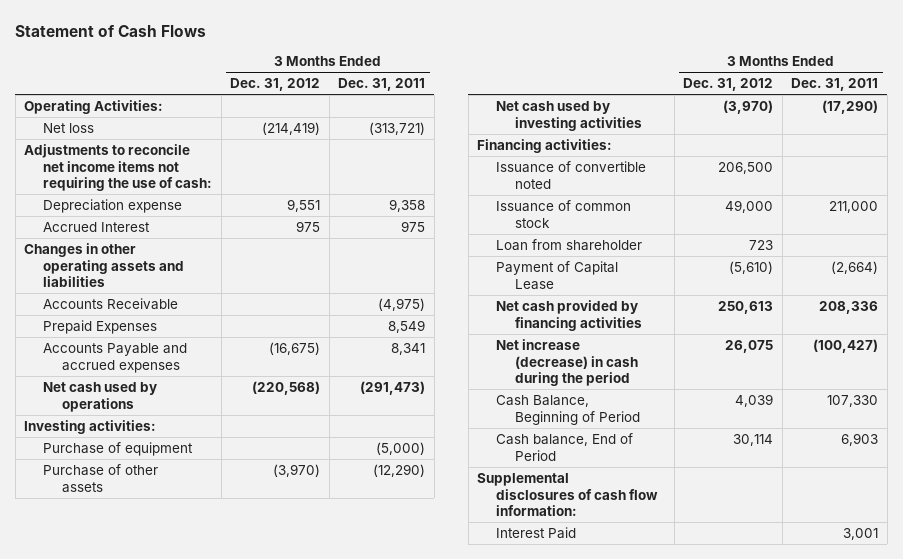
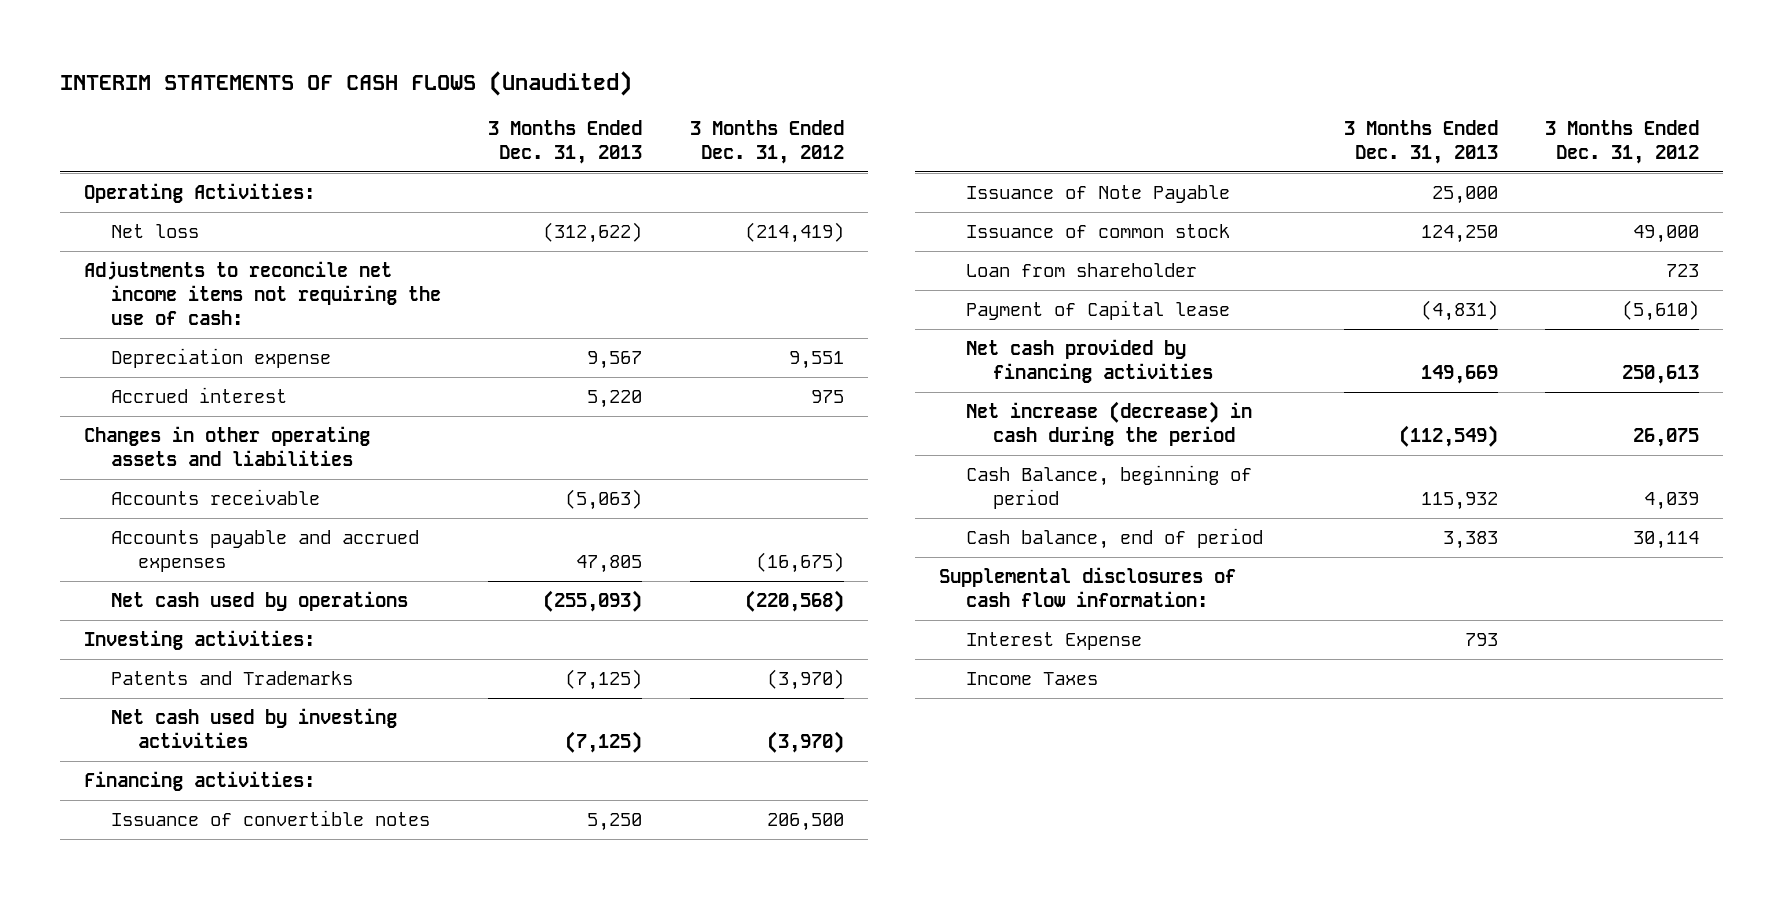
[15,24,207,37] Statement of Cash Flows -> [59,70,632,96] INTERIM STATEMENTS OF CASH FLOWS (Unaudited)
[338,78,426,92] Dec. 31, 2011 -> none
none -> [488,119,643,164] 3 Months Ended Dec. 31, 2013
[43,221,151,232] Accrued Interest -> [110,387,287,404] Accrued interest
[43,319,158,334] Prepaid Expenses -> none
[43,297,179,310] Accounts Receivable -> [110,489,320,506] Accounts receivable
[43,342,188,373] Accounts Payable and accrued expenses -> [110,530,419,573] Accounts payable and accrued expenses
[43,441,194,456] Purchase of equipment -> none
[43,463,159,493] Purchase of other assets -> [110,671,353,686] Patents and Trademarks
[496,160,647,189] Issuance of convertible noted -> [110,810,430,827] Issuance of convertible notes
none -> [966,185,1231,204] Issuance of Note Payable
[496,260,619,290] Payment of Capital Lease -> [966,300,1231,321] Payment of Capital lease
[496,394,641,425] Cash Balance, Beginning of Period -> [966,465,1253,510] Cash Balance, beginning of period
[496,432,634,461] Cash balance, End of Period -> [966,528,1264,550] Cash balance, end of period
[496,526,577,539] Interest Paid -> [966,632,1143,651] Interest Expense
none -> [966,672,1099,686] Income Taxes

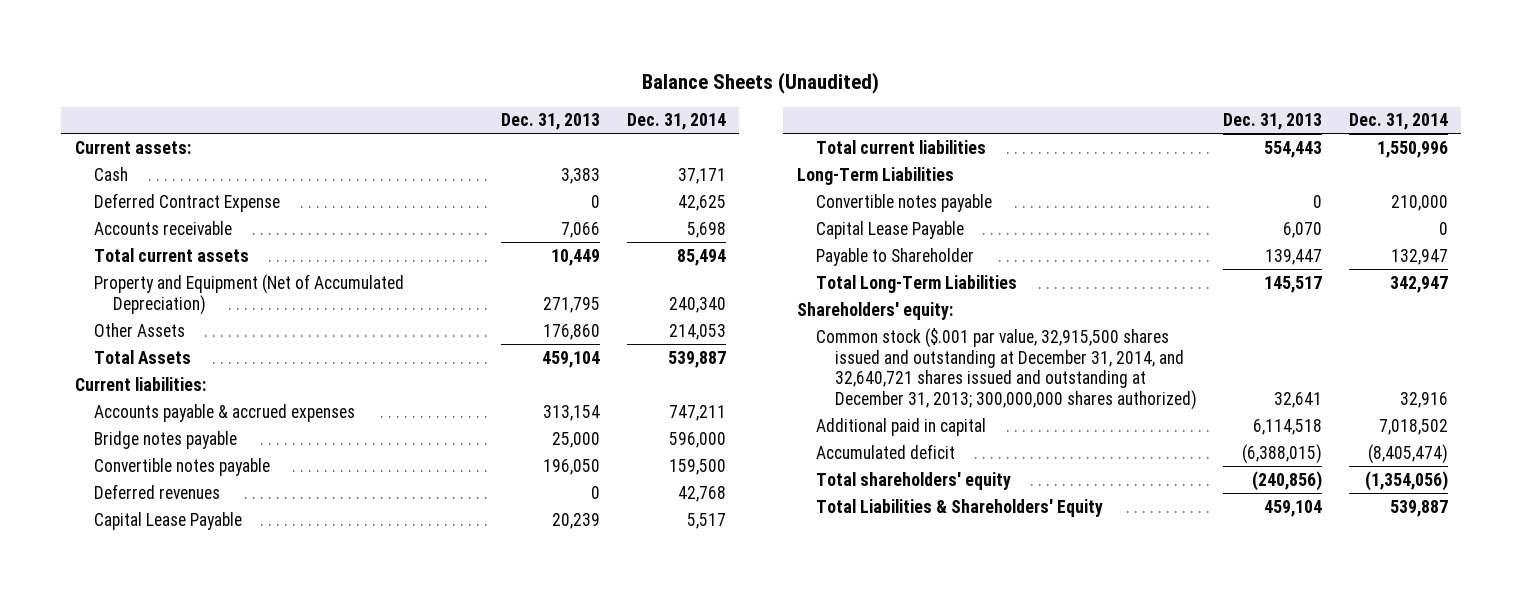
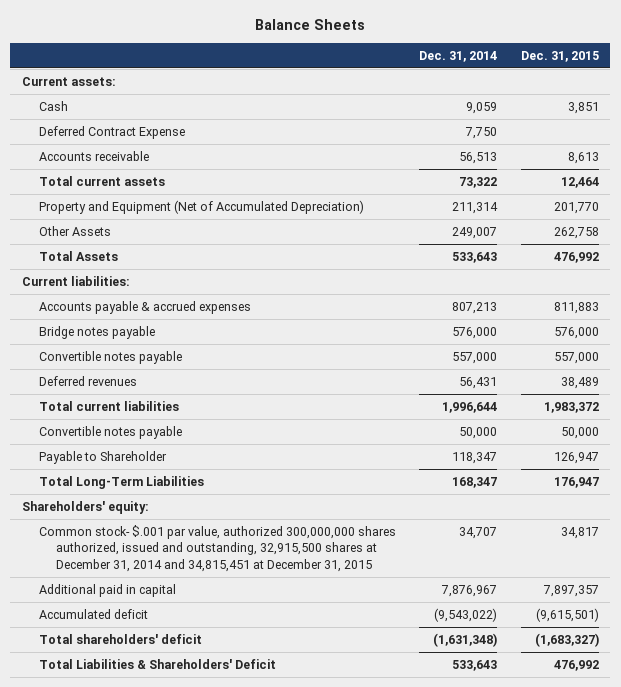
[642,71,880,94] Balance Sheets (Unaudited) -> [255,19,366,31] Balance Sheets
[501,113,601,131] Dec. 31, 2013 -> none
none -> [520,50,599,62] Dec. 31, 2015
[677,167,726,184] 37,171 -> [466,102,498,115] 9,059
[677,194,726,211] 42,625 -> [465,127,498,140] 7,750
[686,221,726,238] 5,698 -> [459,152,498,165] 56,513
[676,248,726,266] 85,494 -> [459,177,498,189] 73,322
[668,296,726,313] 240,340 -> [452,202,499,215] 211,314
[668,323,726,340] 214,053 -> [452,227,498,240] 249,007
[667,350,726,368] 539,887 -> [452,252,498,264] 533,643
[93,511,242,530] Capital Lease Payable -> none
[796,166,954,185] Long-Term Liabilities -> none
[815,220,964,239] Capital Lease Payable -> none
[668,404,726,421] 747,211 -> [452,302,498,315] 807,213
[668,431,726,448] 596,000 -> [452,327,498,340] 576,000
[668,458,726,475] 159,500 -> [452,352,498,365] 557,000
[677,485,726,502] 42,768 -> [459,377,498,390] 56,431
[1376,140,1448,158] 1,550,996 -> [442,402,498,414] 1,996,644
[1390,194,1448,211] 210,000 -> [459,427,498,440] 50,000
[1390,248,1448,265] 132,947 -> [452,452,498,465] 118,347
[1389,275,1448,293] 342,947 -> [452,477,498,489] 168,347
[815,327,1197,411] Common stock ($.001 par value, 32,915,500 shares issued and outstanding at December 31, 2014, and 32,640,721 shares issued and outstanding at December 31, 2013; 300,000,000 shares authorized) -> [39,525,397,572] Common stock- $.001 par value, authorized 300,000,000 shares authorized, issued and outstanding, 32,915,500 shares at December 31, 2014 and 34,815,451 at December 31, 2015
[1399,392,1448,409] 32,916 -> [459,527,498,540] 34,707
[1378,418,1448,435] 7,018,502 -> [441,585,498,598] 7,876,967
[1367,443,1448,464] (8,405,474) -> [434,608,498,623] (9,543,022)
[815,471,1011,490] Total shareholders' equity -> [39,634,203,645] Total shareholders' deficit
[1364,470,1448,491] (1,354,056) -> [433,633,498,648] (1,631,348)
[815,498,1103,517] Total Liabilities & Shareholders' Equity -> [39,659,277,670] Total Liabilities & Shareholders' Deficit
[1389,499,1448,517] 539,887 -> [452,660,498,672] 533,643

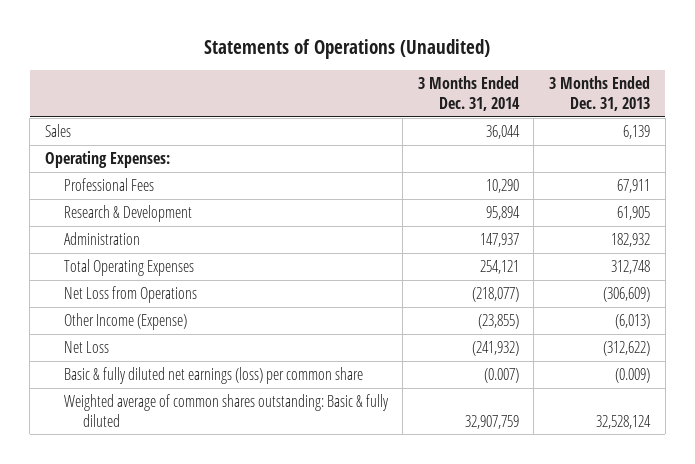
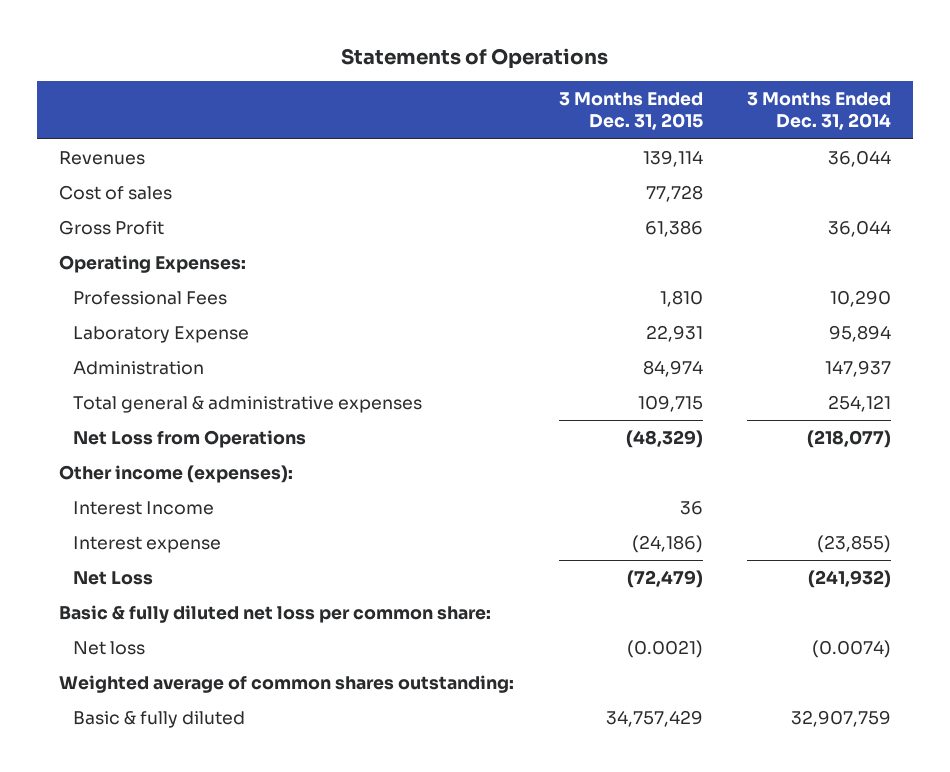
[204,39,491,60] Statements of Operations (Unaudited) -> [341,47,609,69] Statements of Operations
[549,76,651,111] 3 Months Ended Dec. 31, 2013 -> none
none -> [558,92,703,131] 3 Months Ended Dec. 31, 2015
[44,124,71,138] Sales -> [59,150,146,165] Revenues
none -> [59,184,173,200] Cost of sales
none -> [59,219,165,235] Gross Profit
[63,205,192,223] Research & Development -> [72,325,249,343] Laboratory Expense
[63,259,194,277] Total Operating Expenses -> [72,395,422,413] Total general & administrative expenses
none -> [59,464,294,483] Other income (expenses):
none -> [72,500,214,515] Interest Income
[63,313,187,331] Other Income (Expense) -> [72,535,221,553] Interest expense
none -> [59,604,492,623] Basic & fully diluted net loss per common share:
[63,367,363,385] Basic & fully diluted net earnings (loss) per common share -> [72,640,145,655] Net loss
[483,368,519,384] (0.007) -> [811,639,891,658] (0.0074)
none -> [59,674,515,693] Weighted average of common shares outstanding:
[63,394,389,427] Weighted average of common shares outstanding: Basic & fully diluted -> [72,710,245,728] Basic & fully diluted

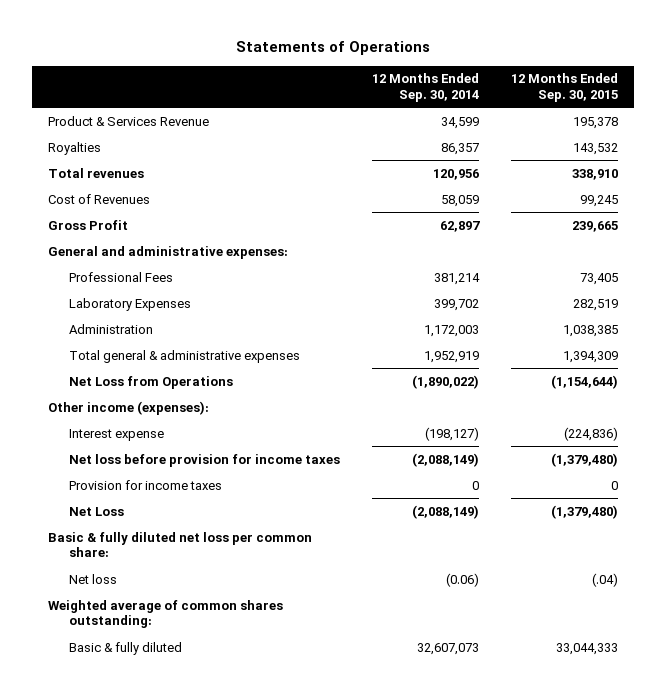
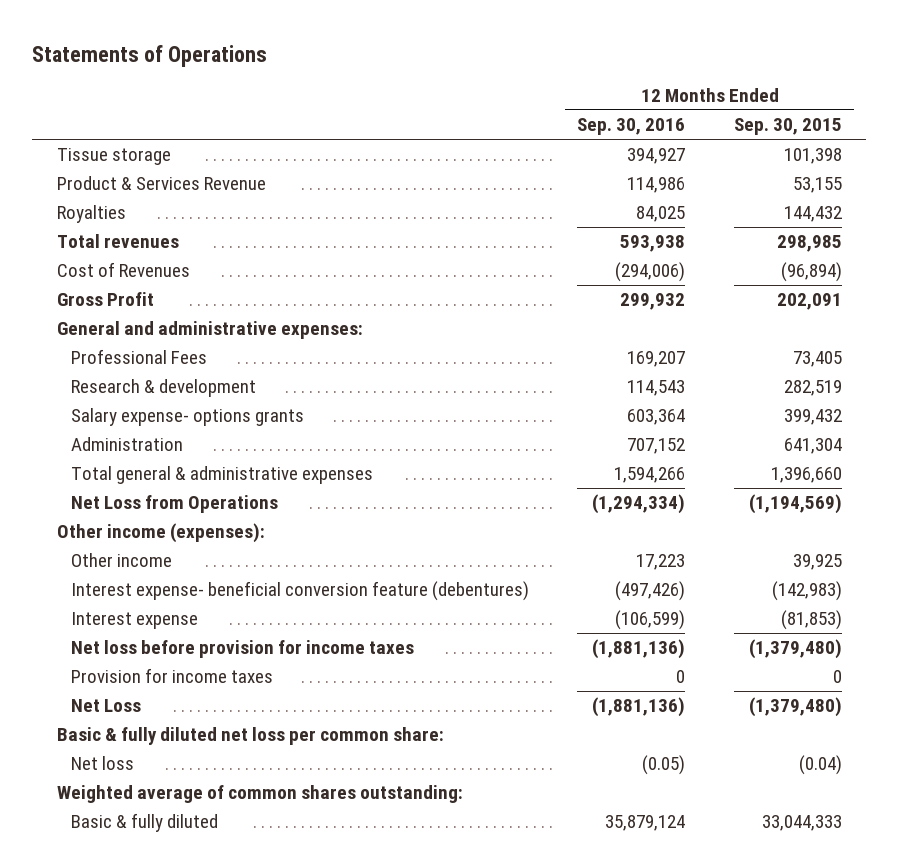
[371,73,479,102] 12 Months Ended Sep. 30, 2014 -> none
none -> [577,118,686,136] Sep. 30, 2016
none -> [56,148,171,166] Tissue storage
[572,116,618,129] 195,378 -> [792,177,842,194] 53,155
[572,142,618,155] 143,532 -> [783,206,842,223] 144,432
[571,168,618,180] 338,910 -> [776,235,842,253] 298,985
[579,194,618,207] 99,245 -> [780,262,842,283] (96,894)
[571,220,618,232] 239,665 -> [776,293,842,311] 202,091
[68,297,191,311] Laboratory Expenses -> [70,379,256,398] Research & development
none -> [70,408,304,427] Salary expense- options grants
[562,324,618,337] 1,038,385 -> [783,438,842,455] 641,304
[562,350,618,363] 1,394,309 -> [770,467,842,484] 1,396,660
[550,374,618,389] (1,154,644) -> [748,494,842,515] (1,194,569)
none -> [70,553,172,568] Other income
none -> [70,581,529,602] Interest expense- beneficial conversion feature (debentures)
[563,426,618,441] (224,836) -> [780,610,842,631] (81,853)
[591,572,618,587] (.04) -> [798,755,842,776] (0.04)

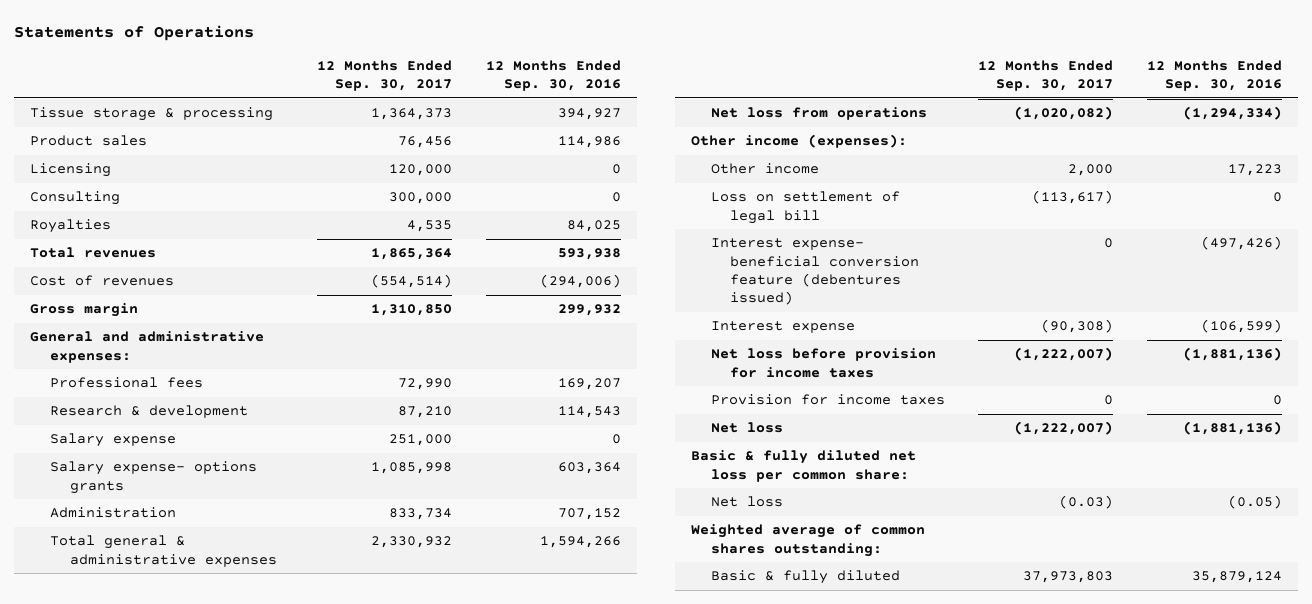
[733,118,842,136] Sep. 30, 2015 -> none
none -> [317,59,453,92] 12 Months Ended Sep. 30, 2017
[56,148,171,166] Tissue storage -> [30,107,274,122] Tissue storage & processing
[56,176,266,191] Product & Services Revenue -> [30,135,148,147] Product sales
none -> [30,163,112,178] Licensing
none -> [30,191,121,206] Consulting
[56,262,190,278] Cost of Revenues -> [30,275,175,287] Cost of revenues
[56,292,154,307] Gross Profit -> [30,303,139,318] Gross margin
[70,349,207,365] Professional Fees -> [50,377,204,389] Professional fees
none -> [50,433,177,448] Salary expense
[70,495,278,514] Net Loss from Operations -> [710,107,927,121] Net loss from operations
none -> [710,191,900,224] Loss on settlement of legal bill
[70,581,529,602] Interest expense- beneficial conversion feature (debentures) -> [710,238,920,306] Interest expense- beneficial conversion feature (debentures issued)
[70,699,141,713] Net Loss -> [710,422,783,434] Net loss

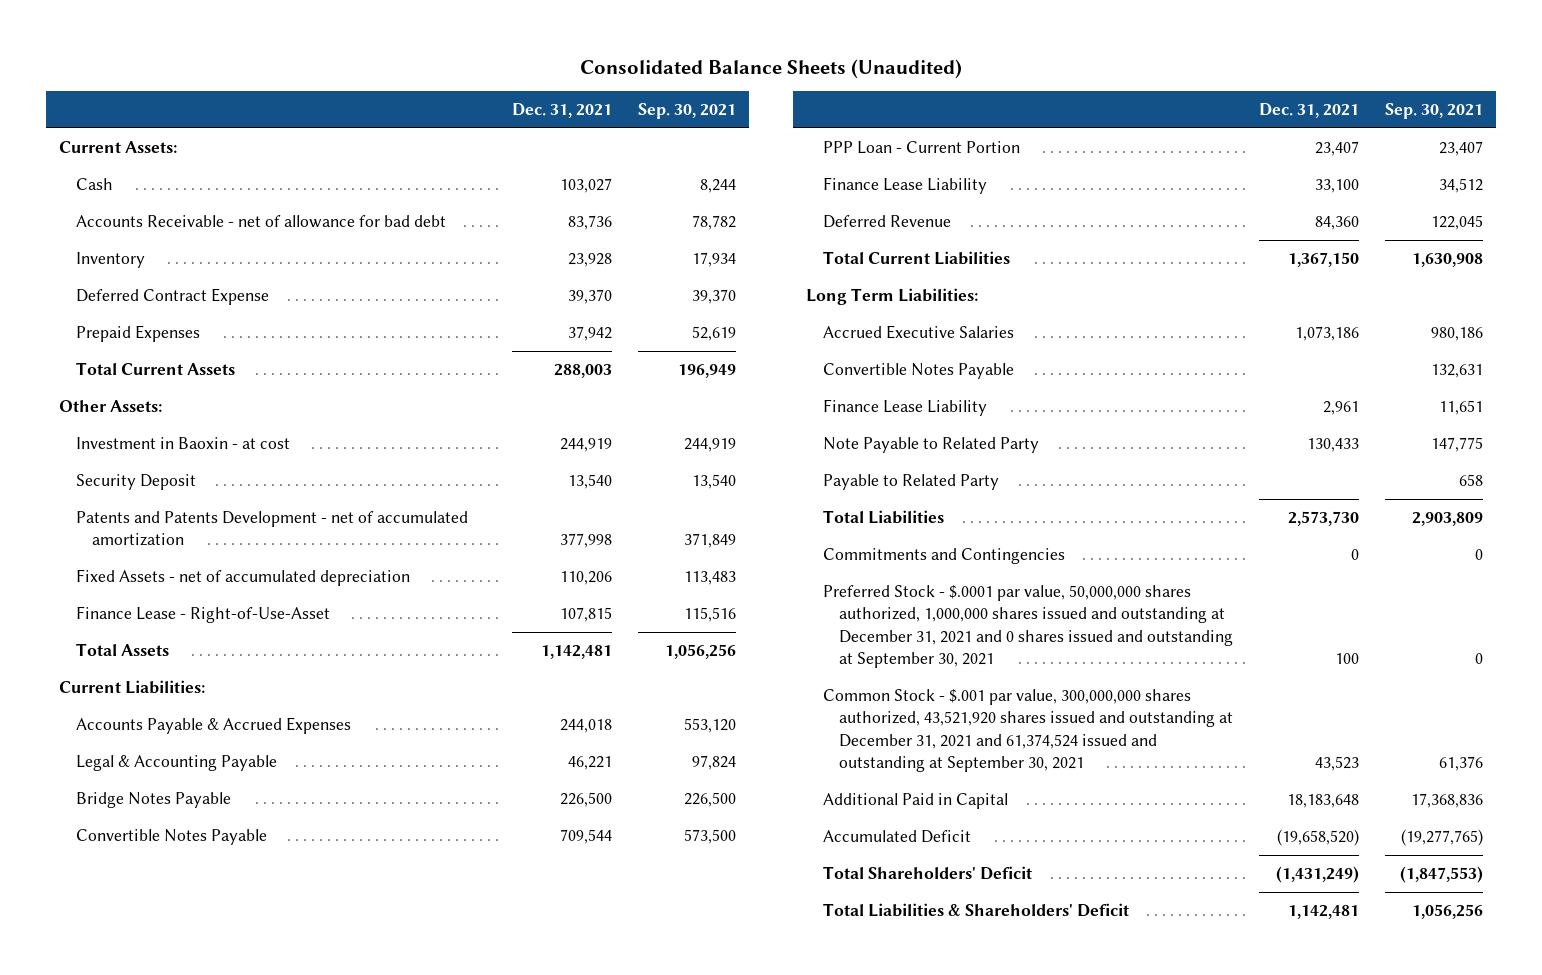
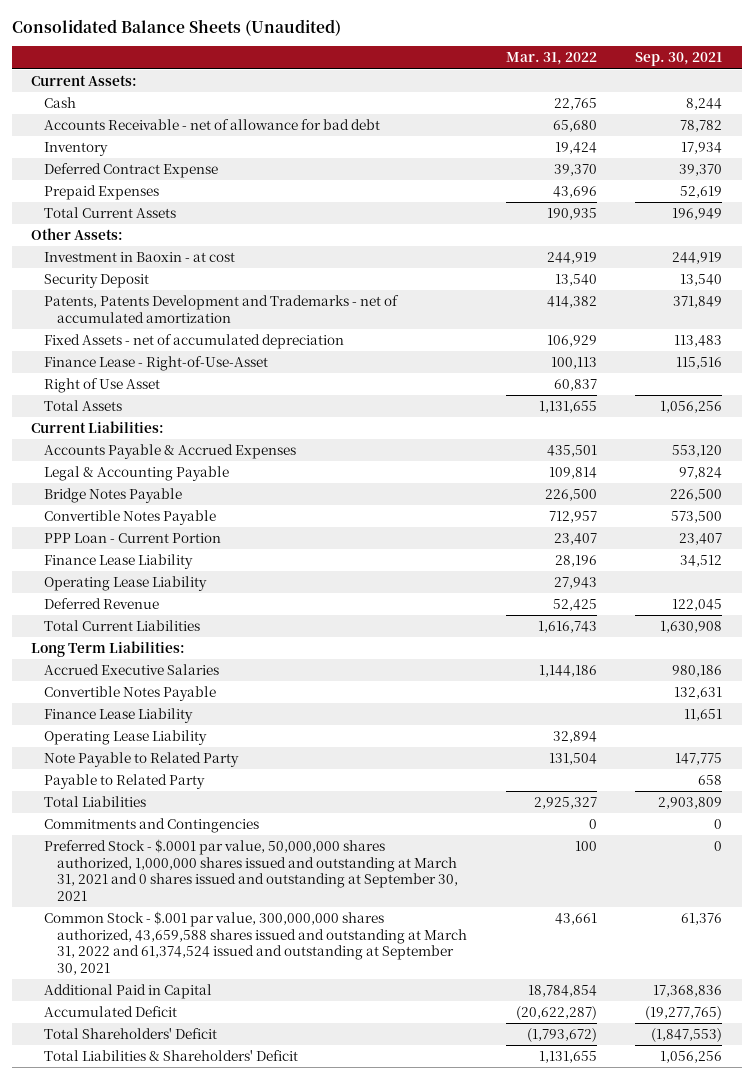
[512,103,613,119] Dec. 31, 2021 -> none
none -> [505,52,597,66] Mar. 31, 2022
[75,510,468,547] Patents and Patents Development - net of accumulated amortization -> [44,295,400,323] Patents, Patents Development and Trademarks - net of accumulated amortization
none -> [44,378,161,394] Right of Use Asset
none -> [44,576,208,592] Operating Lease Liability
none -> [44,730,208,746] Operating Lease Liability
[822,584,1234,669] Preferred Stock - $.0001 par value, 50,000,000 shares authorized, 1,000,000 shares issued and outstanding at December 31, 2021 and 0 shares issued and outstanding at September 30, 2021 -> [44,839,458,902] Preferred Stock - $.0001 par value, 50,000,000 shares authorized, 1,000,000 shares issued and outstanding at March 31, 2021 and 0 shares issued and outstanding at September 30, 2021
[822,688,1234,773] Common Stock - $.001 par value, 300,000,000 shares authorized, 43,521,920 shares issued and outstanding at December 31, 2021 and 61,374,524 issued and outstanding at September 30, 2021 -> [44,911,467,976] Common Stock - $.001 par value, 300,000,000 shares authorized, 43,659,588 shares issued and outstanding at March 31, 2022 and 61,374,524 issued and outstanding at September 30, 2021

